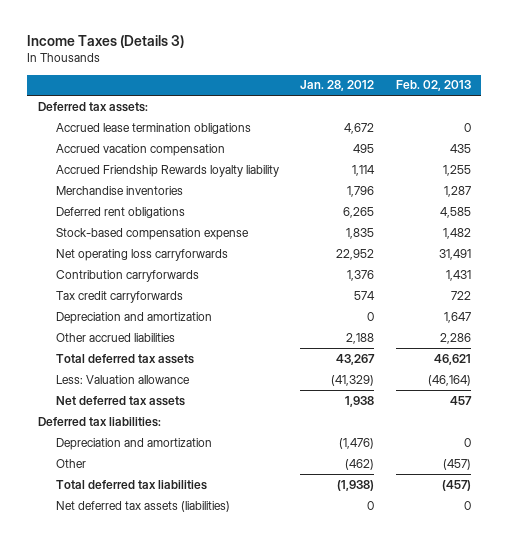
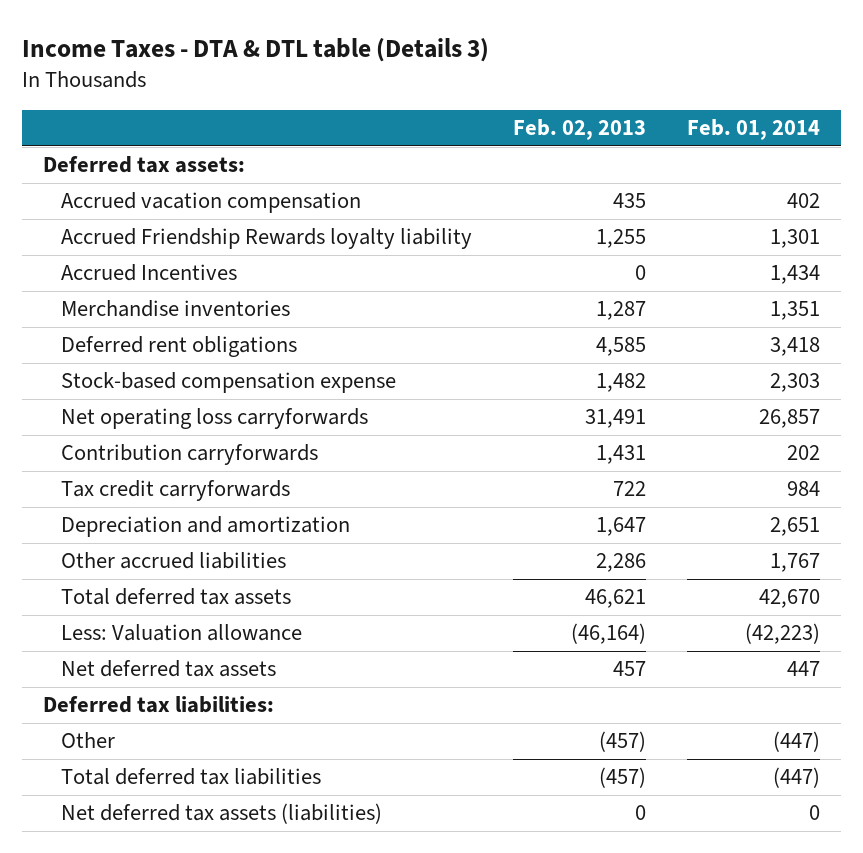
[27,35,185,49] Income Taxes (Details 3) -> [22,38,490,63] Income Taxes - DTA & DTL table (Details 3)
[300,80,375,92] Jan. 28, 2012 -> none
none -> [687,119,821,141] Feb. 01, 2014
[55,122,251,134] Accrued lease termination obligations -> none
none -> [61,264,238,282] Accrued Incentives
[55,437,212,450] Depreciation and amortization -> none

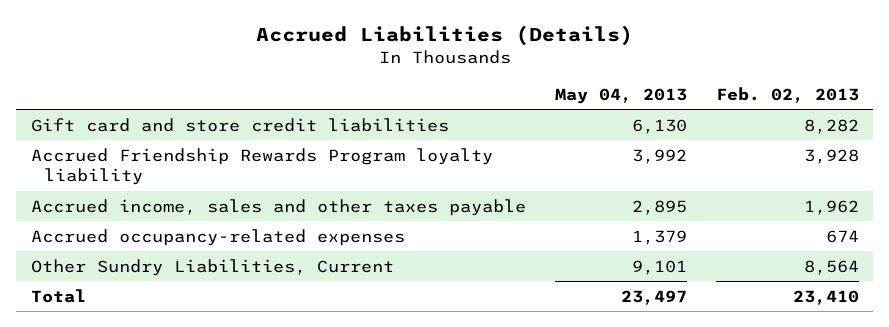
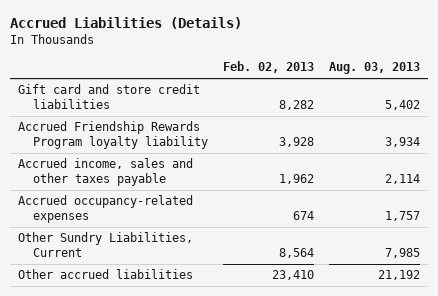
[554,87,687,104] May 04, 2013 -> none
none -> [329,62,421,75] Aug. 03, 2013
[30,288,86,303] Total -> [17,269,193,280] Other accrued liabilities

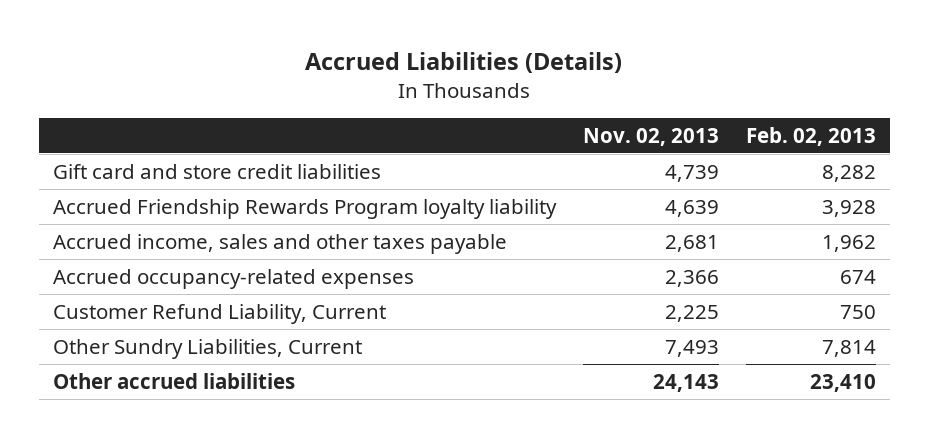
[329,62,421,75] Aug. 03, 2013 -> none
none -> [582,127,719,146] Nov. 02, 2013
none -> [52,303,386,324] Customer Refund Liability, Current
[279,247,315,258] 8,564 -> [822,339,877,357] 7,814

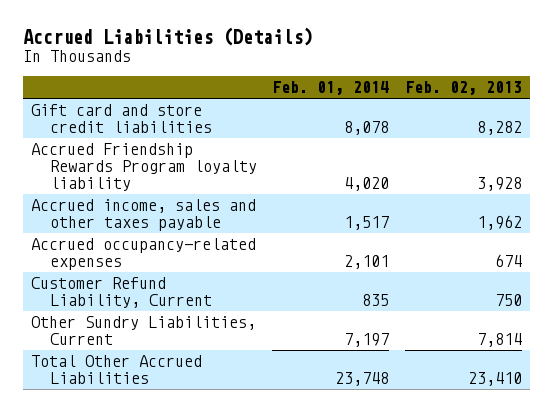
[582,127,719,146] Nov. 02, 2013 -> none
none -> [272,81,390,96] Feb. 01, 2014
[52,372,295,389] Other accrued liabilities -> [31,355,203,385] Total Other Accrued Liabilities

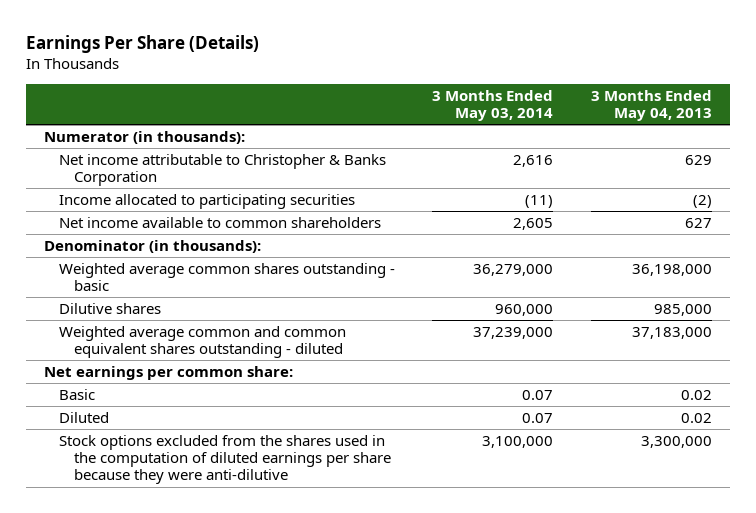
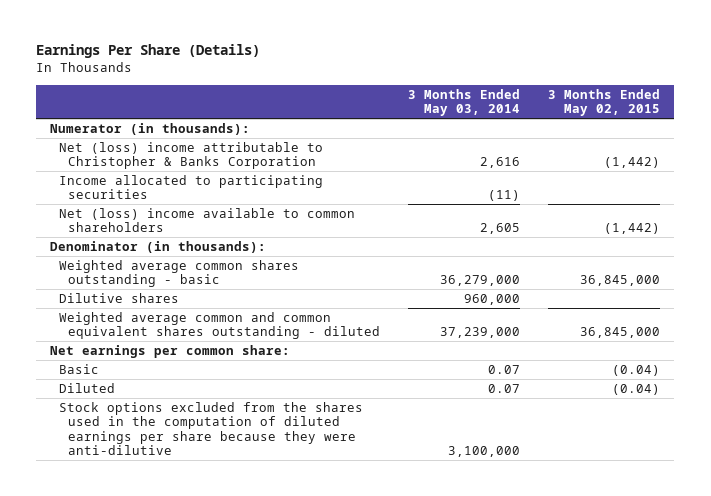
[590,89,712,122] 3 Months Ended May 04, 2013 -> none
none -> [548,88,661,116] 3 Months Ended May 02, 2015
[59,153,387,187] Net income attributable to Christopher & Banks Corporation -> [59,141,324,170] Net (loss) income attributable to Christopher & Banks Corporation
[59,216,382,228] Net income available to common shareholders -> [59,207,356,233] Net (loss) income available to common shareholders

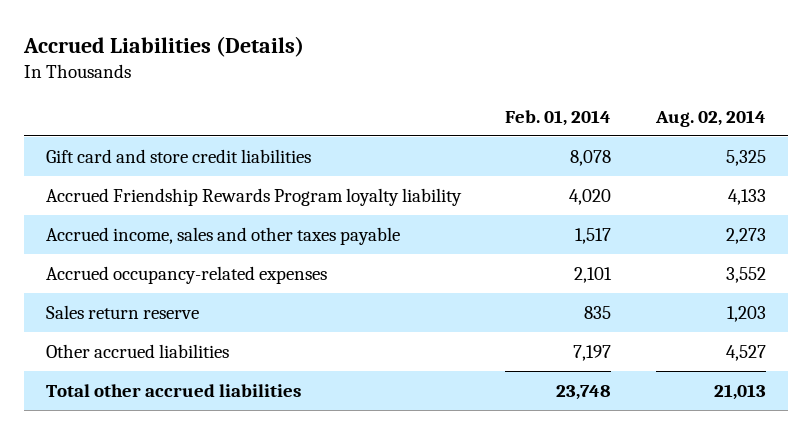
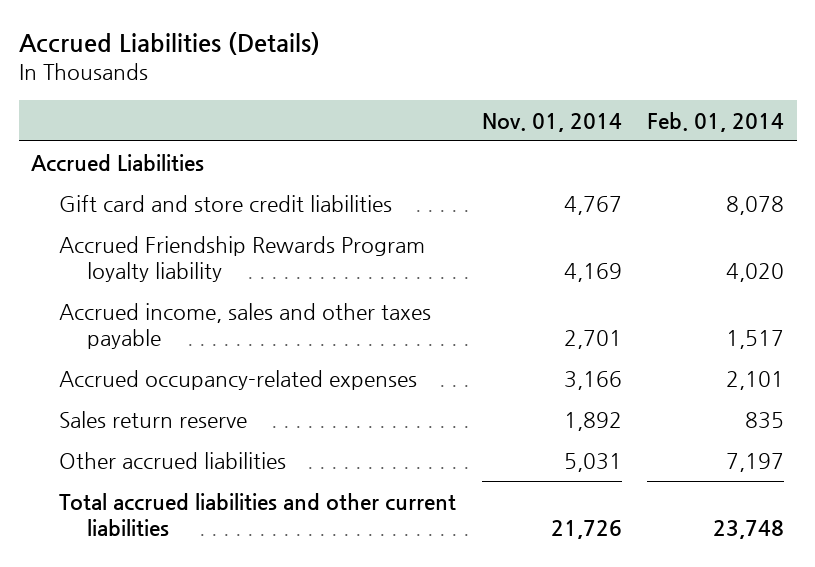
[654,109,766,127] Aug. 02, 2014 -> none
none -> [481,112,622,132] Nov. 01, 2014
none -> [31,153,205,172] Accrued Liabilities
[45,383,301,397] Total other accrued liabilities -> [59,492,457,537] Total accrued liabilities and other current liabilities

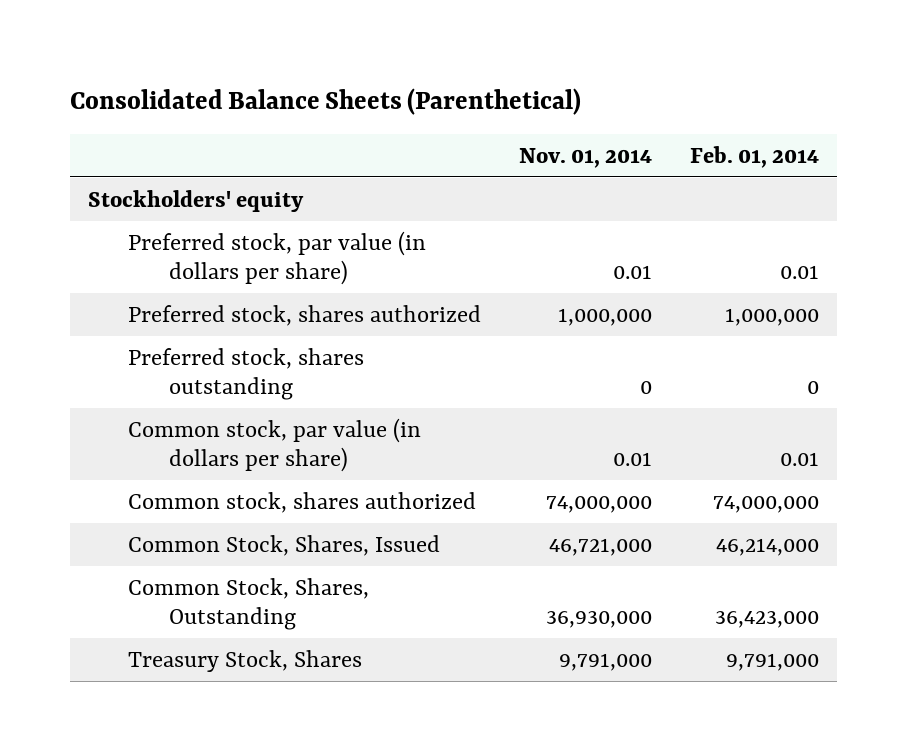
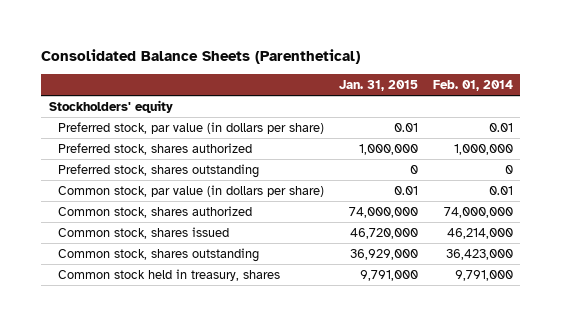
[519,147,653,168] Nov. 01, 2014 -> none
none -> [338,79,418,91] Jan. 31, 2015
[128,534,441,556] Common Stock, Shares, Issued -> [57,226,229,239] Common stock, shares issued
[128,577,370,630] Common Stock, Shares, Outstanding -> [57,247,259,262] Common stock, shares outstanding
[128,649,363,672] Treasury Stock, Shares -> [57,268,280,281] Common stock held in treasury, shares

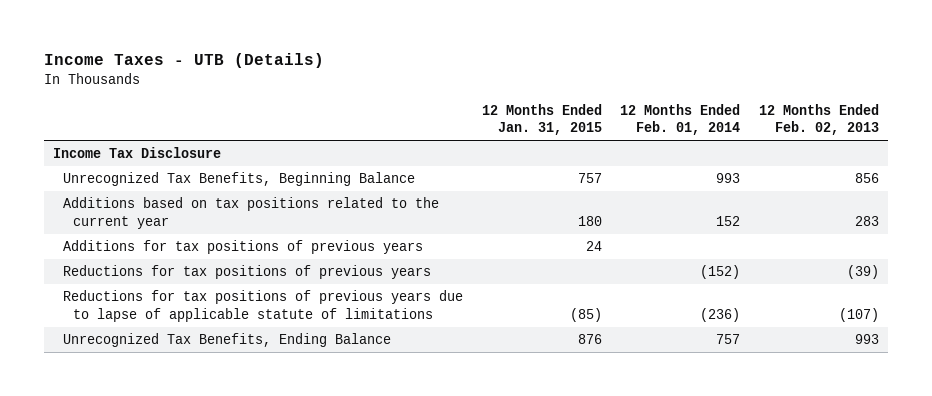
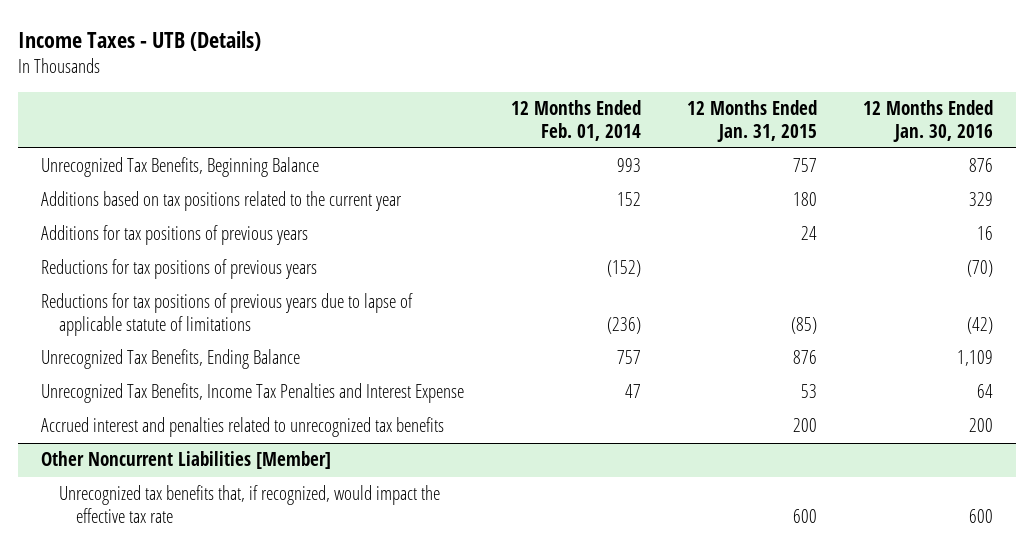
[758,103,879,136] 12 Months Ended Feb. 02, 2013 -> none
none -> [862,100,993,142] 12 Months Ended Jan. 30, 2016
[53,147,222,159] Income Tax Disclosure -> none
none -> [41,383,465,404] Unrecognized Tax Benefits, Income Tax Penalties and Interest Expense
none -> [41,417,445,438] Accrued interest and penalties related to unrecognized tax benefits
none -> [41,451,332,470] Other Noncurrent Liabilities [Member]
none -> [58,485,440,524] Unrecognized tax benefits that, if recognized, would impact the effective tax rate

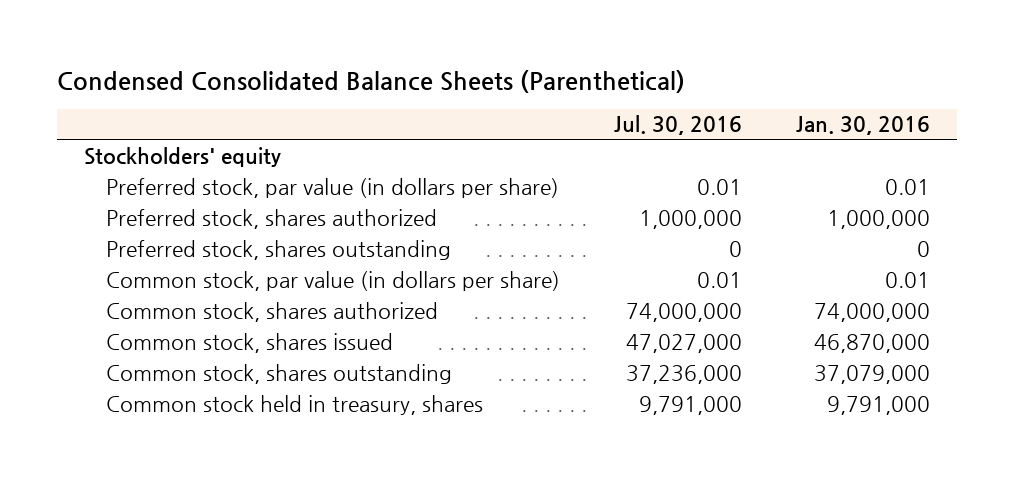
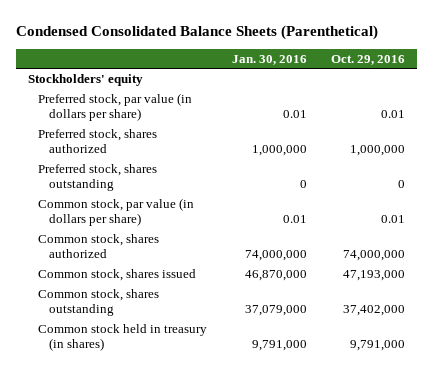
[613,115,742,136] Jul. 30, 2016 -> none
none -> [330,54,405,65] Oct. 29, 2016
[105,395,483,416] Common stock held in treasury, shares -> [38,323,208,351] Common stock held in treasury (in shares)

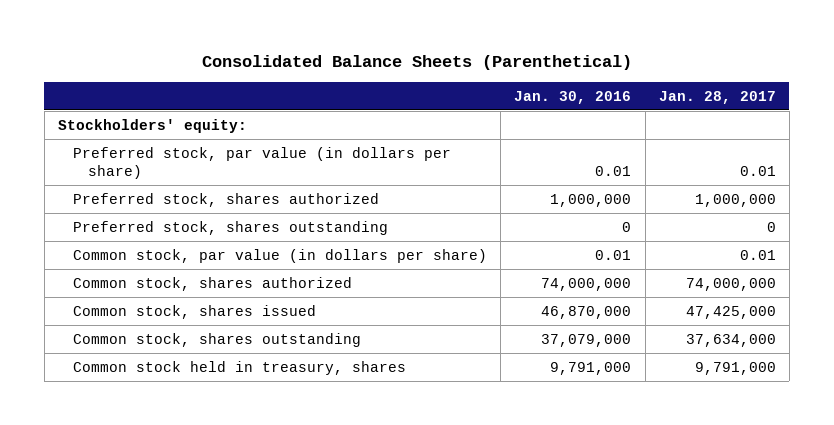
[15,24,378,40] Condensed Consolidated Balance Sheets (Parenthetical) -> [201,55,632,71] Consolidated Balance Sheets (Parenthetical)
[330,54,405,65] Oct. 29, 2016 -> none
none -> [658,90,776,104] Jan. 28, 2017
[27,73,143,86] Stockholders' equity -> [58,118,248,133] Stockholders' equity:
[38,323,208,351] Common stock held in treasury (in shares) -> [73,360,407,375] Common stock held in treasury, shares

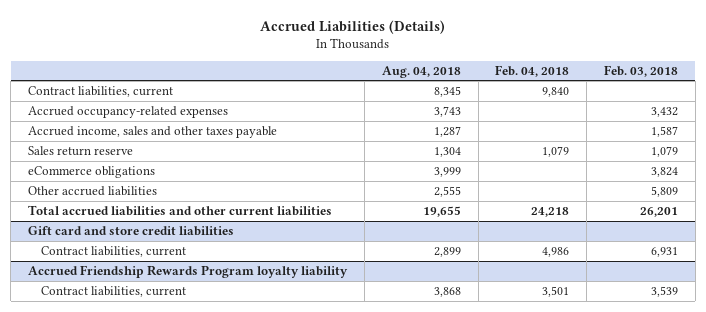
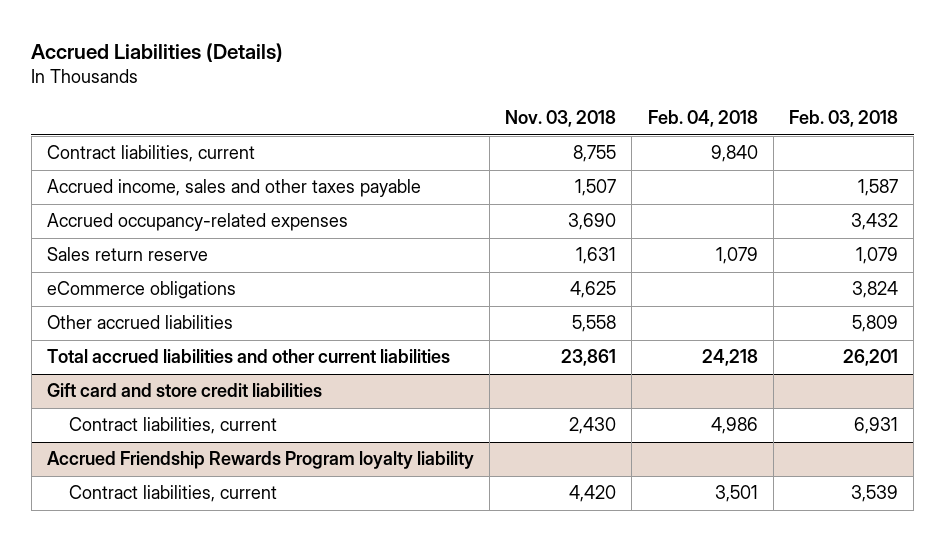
[381,65,461,78] Aug. 04, 2018 -> none
none -> [505,110,617,128] Nov. 03, 2018
[28,105,229,118] Accrued occupancy-related expenses -> [46,213,348,232] Accrued occupancy-related expenses

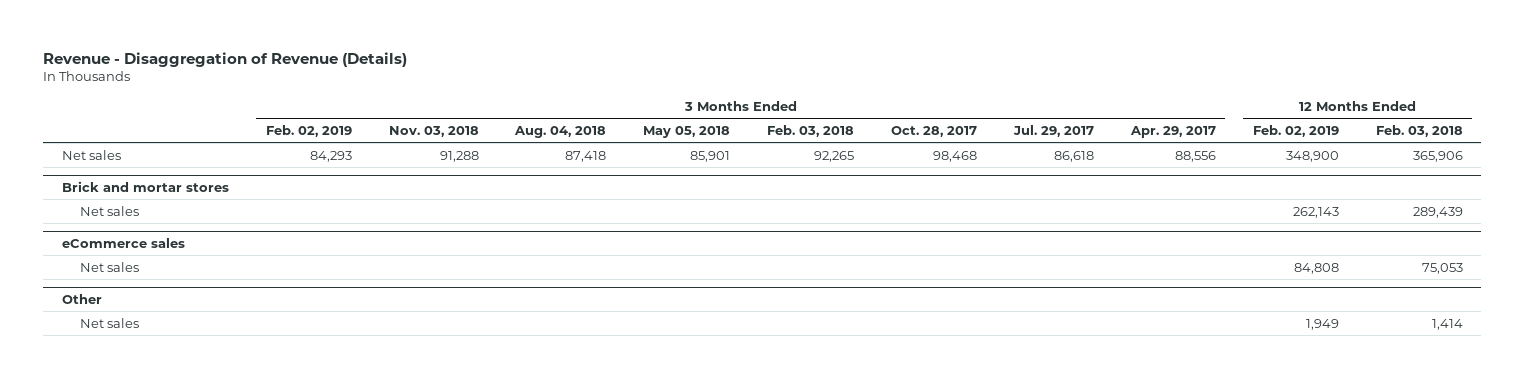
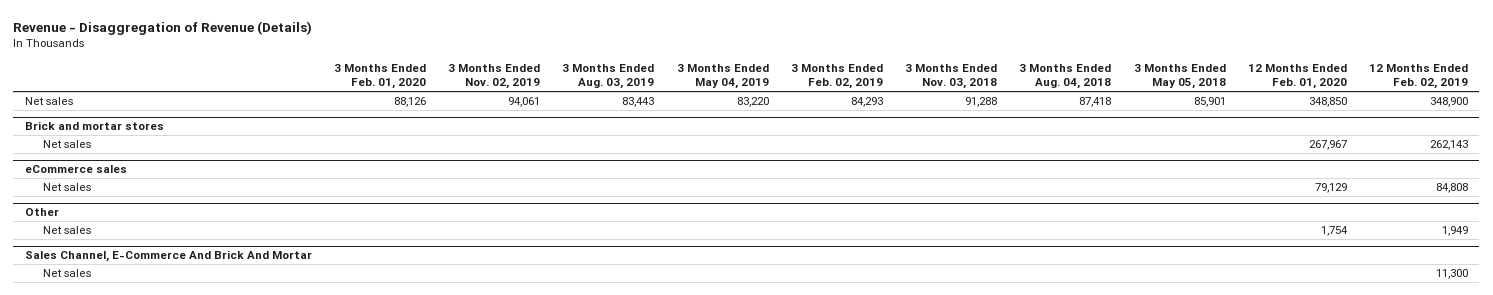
[767,124,855,137] Feb. 03, 2018 -> none
[891,125,978,137] Oct. 28, 2017 -> none
[1012,124,1094,137] Jul. 29, 2017 -> none
[1129,125,1216,138] Apr. 29, 2017 -> none
[1375,124,1463,137] Feb. 03, 2018 -> none
none -> [333,63,426,90] 3 Months Ended Feb. 01, 2020
none -> [448,63,541,90] 3 Months Ended Nov. 02, 2019
none -> [562,63,655,90] 3 Months Ended Aug. 03, 2019
none -> [676,63,769,90] 3 Months Ended May 04, 2019
none -> [1247,63,1347,90] 12 Months Ended Feb. 01, 2020
none -> [24,250,312,263] Sales Channel, E-Commerce And Brick And Mortar
none -> [42,268,91,277] Net sales

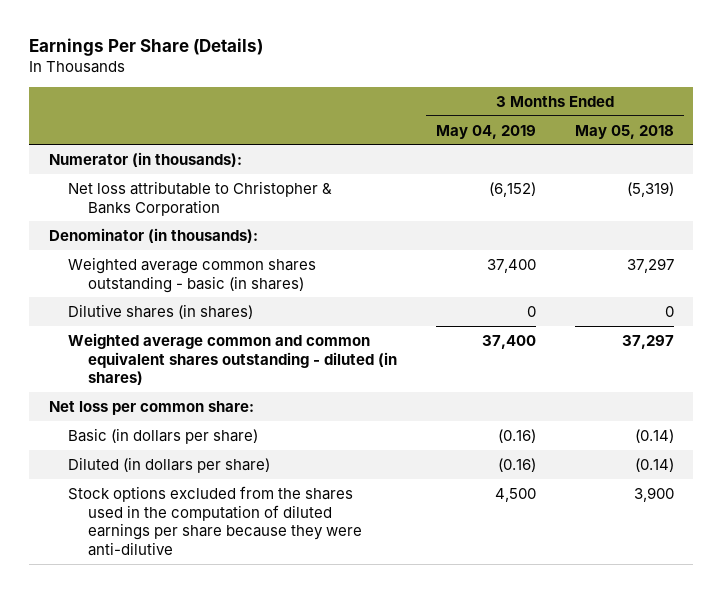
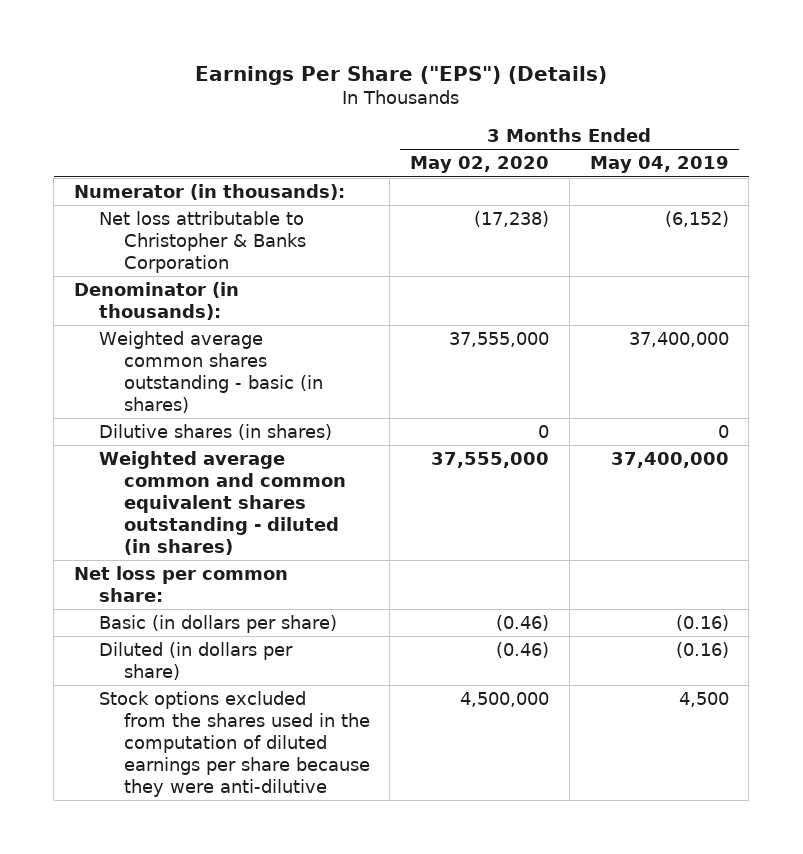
[29,38,264,57] Earnings Per Share (Details) -> [195,65,608,85] Earnings Per Share ("EPS") (Details)
[575,124,675,139] May 05, 2018 -> none
none -> [410,156,550,174] May 02, 2020
[487,258,537,273] 37,400 -> [628,332,729,348] 37,400,000
[482,334,537,349] 37,400 -> [610,452,729,469] 37,400,000

